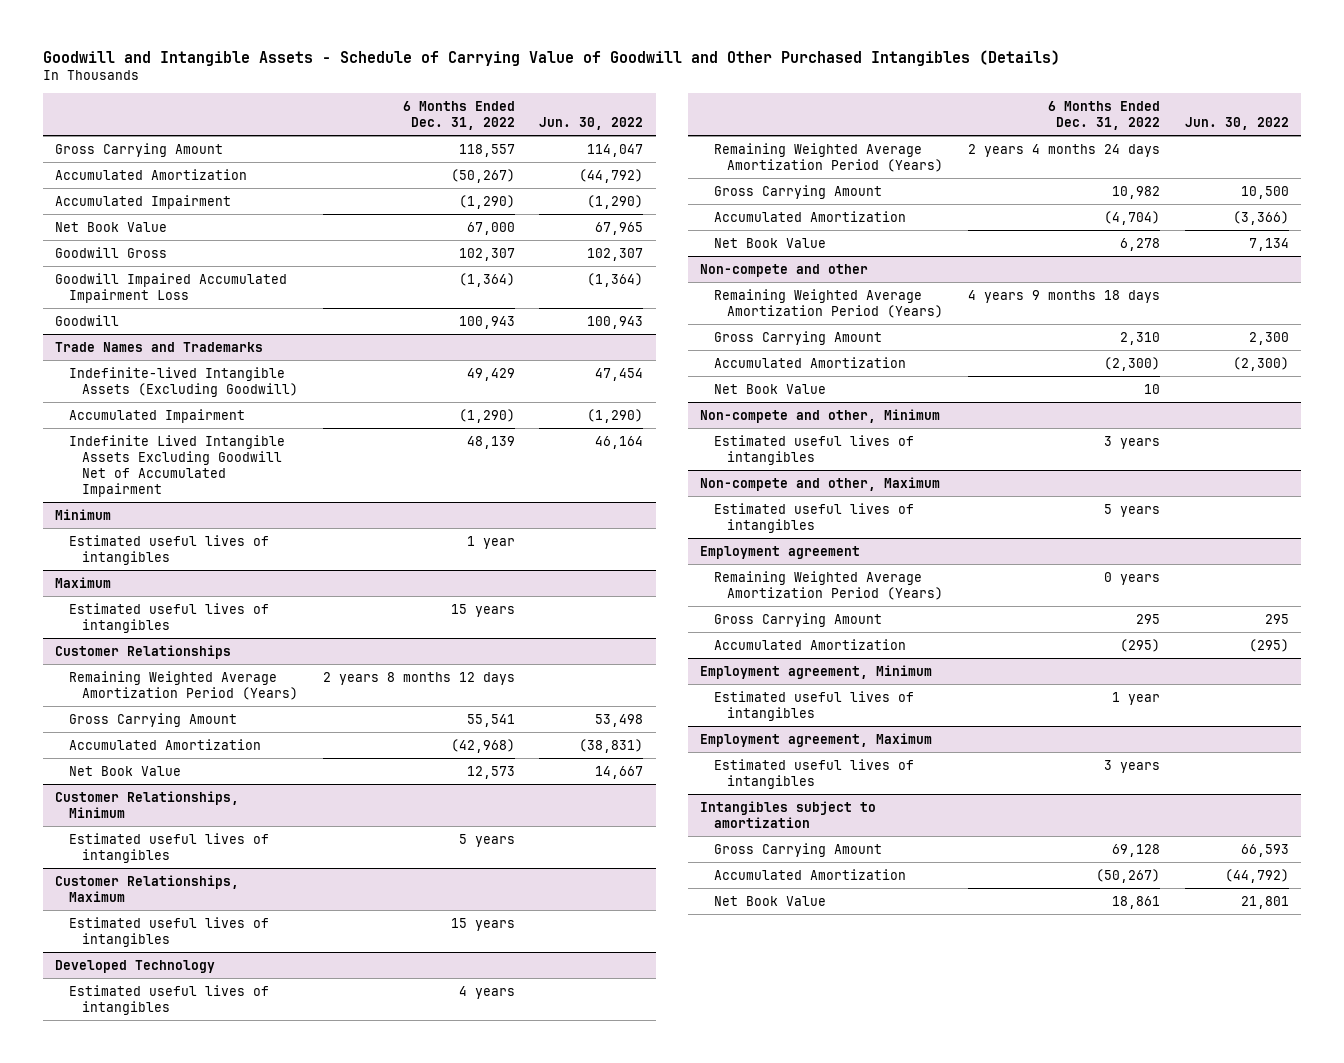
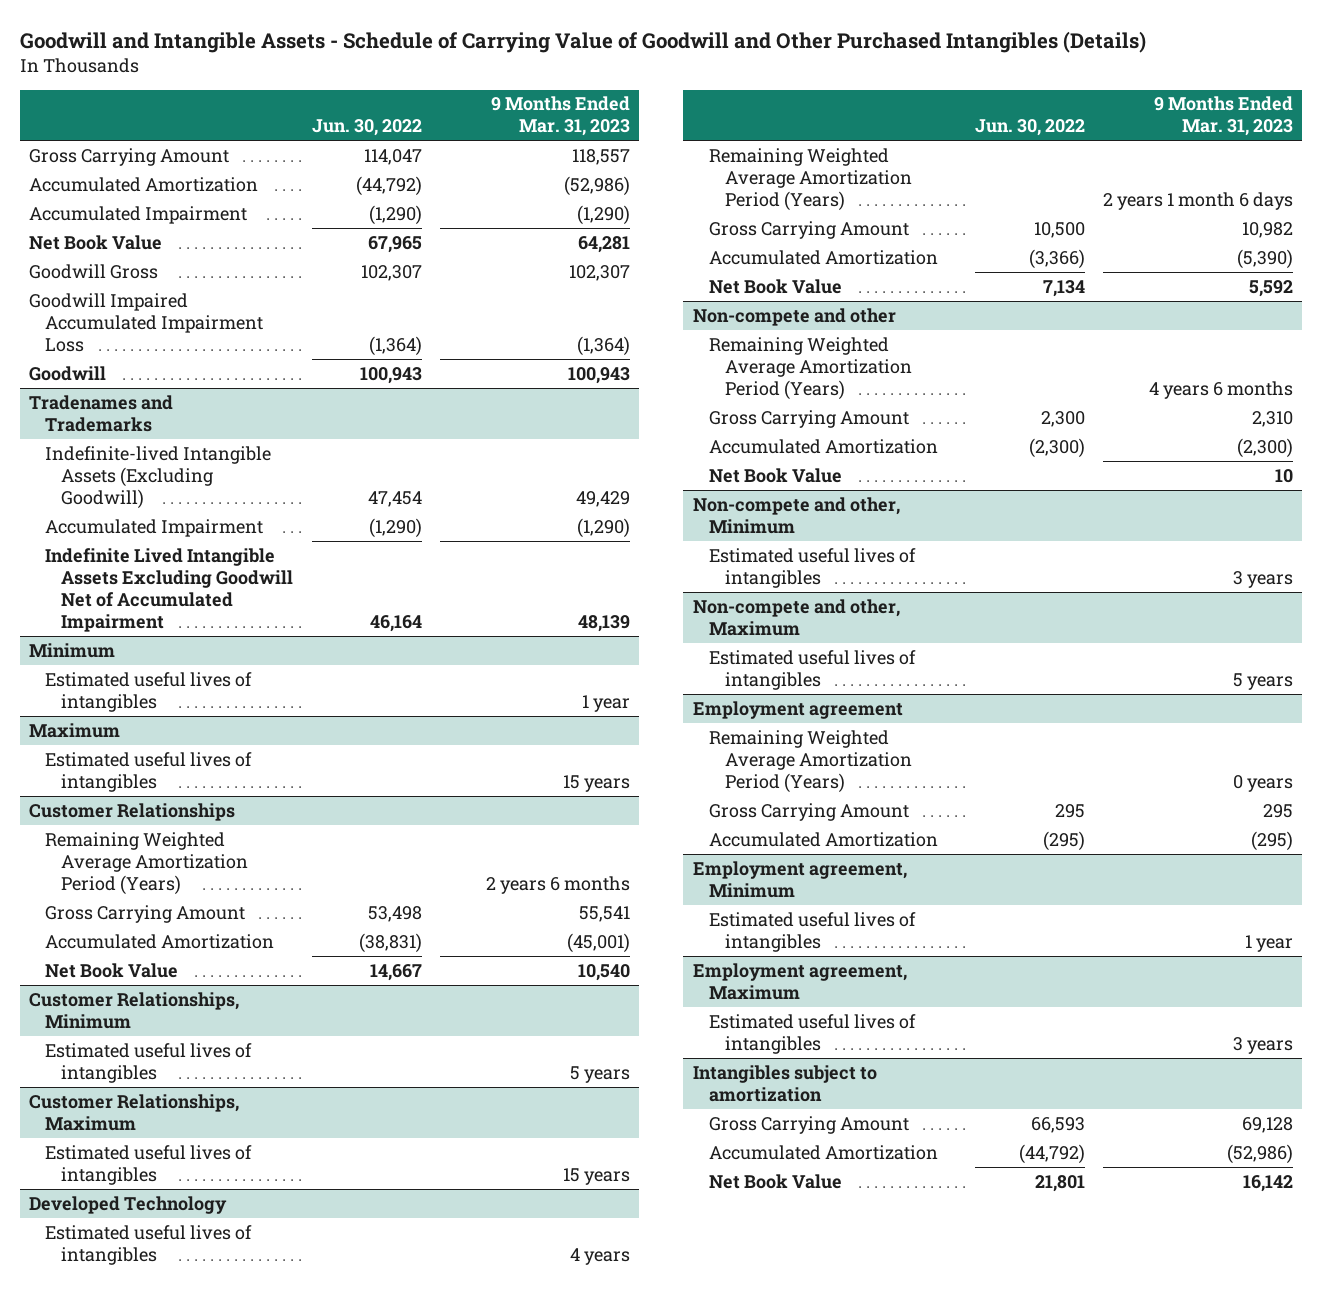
[402,100,515,131] 6 Months Ended Dec. 31, 2022 -> none
none -> [490,96,630,137] 9 Months Ended Mar. 31, 2023
[55,341,264,352] Trade Names and Trademarks -> [29,394,174,432] Tradenames and Trademarks

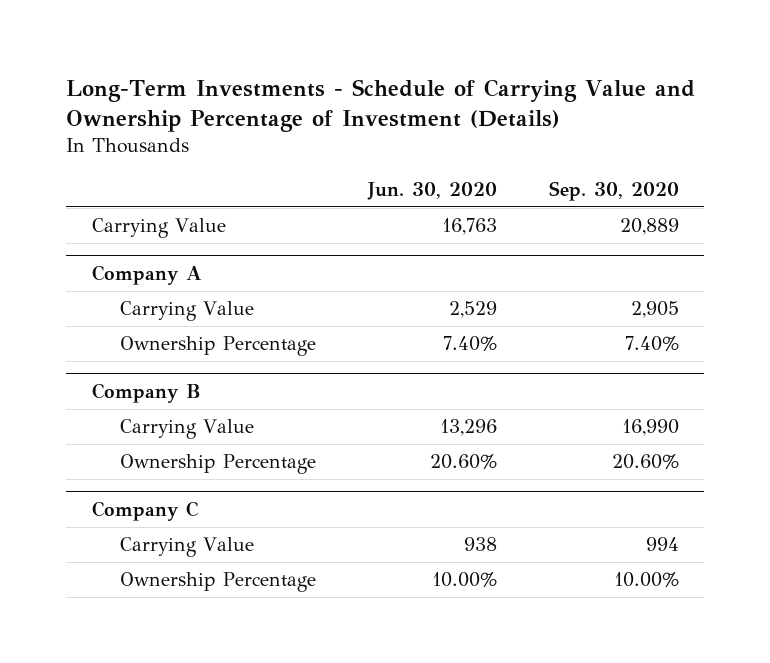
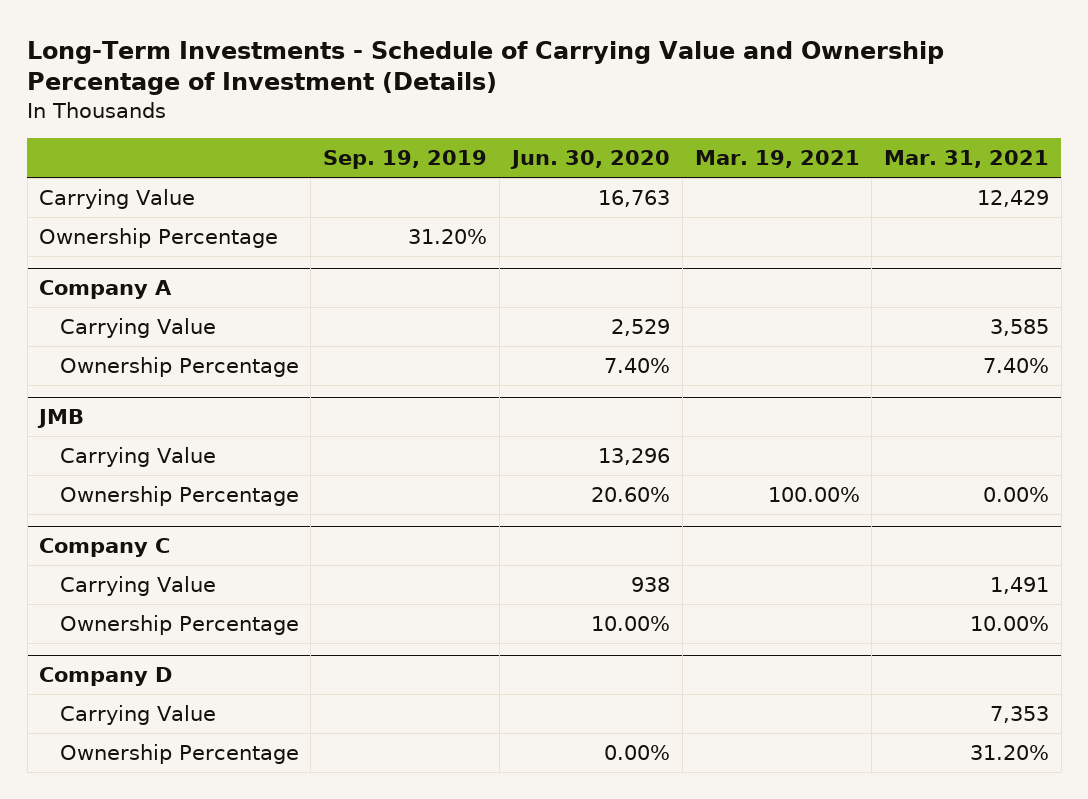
[548,180,679,201] Sep. 30, 2020 -> none
none -> [323,150,488,170] Sep. 19, 2019
none -> [694,150,860,169] Mar. 19, 2021
none -> [884,150,1050,169] Mar. 31, 2021
none -> [39,227,279,248] Ownership Percentage
[91,382,201,403] Company B -> none
none -> [37,409,85,429] JMB
none -> [39,667,173,687] Company D
none -> [59,704,216,725] Carrying Value
none -> [59,743,299,764] Ownership Percentage

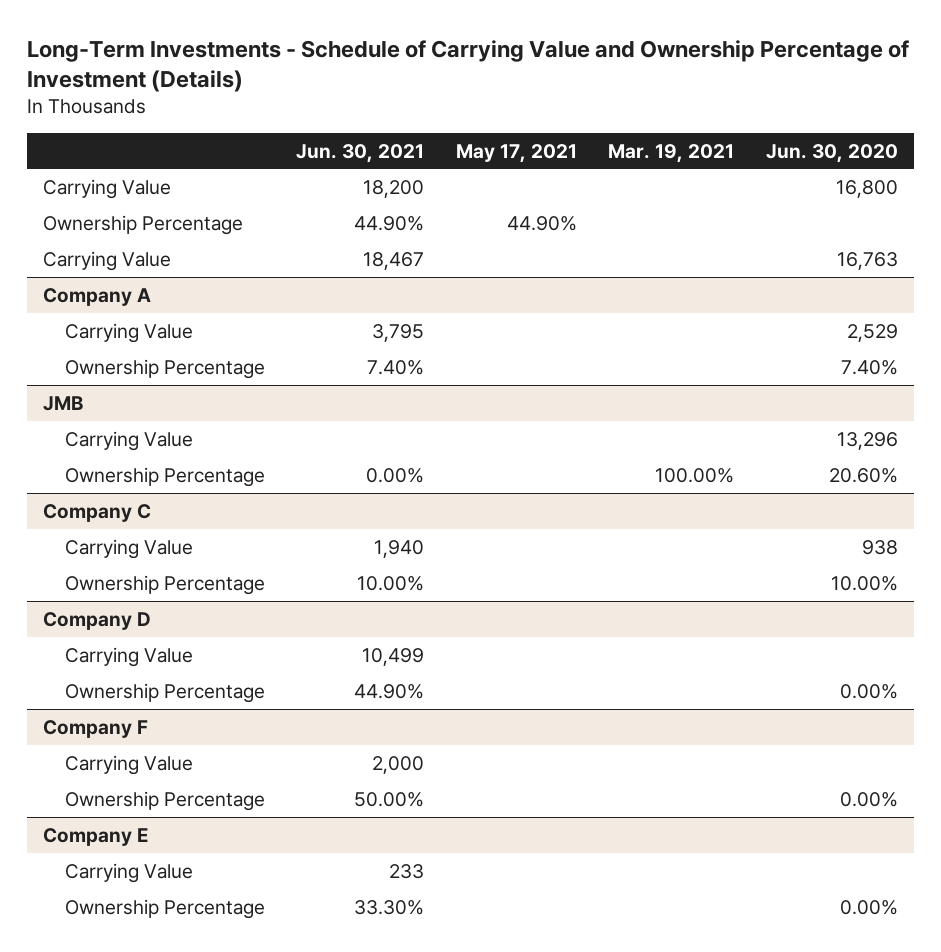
[323,150,488,170] Sep. 19, 2019 -> none
[884,150,1050,169] Mar. 31, 2021 -> none
none -> [296,143,425,163] Jun. 30, 2021
none -> [455,143,577,163] May 17, 2021
none -> [42,178,171,199] Carrying Value
[39,188,196,209] Carrying Value -> [42,250,171,271] Carrying Value
none -> [42,719,148,738] Company F
none -> [64,754,193,775] Carrying Value
none -> [64,790,265,811] Ownership Percentage
none -> [42,827,148,846] Company E
none -> [64,862,193,883] Carrying Value
none -> [64,898,265,919] Ownership Percentage

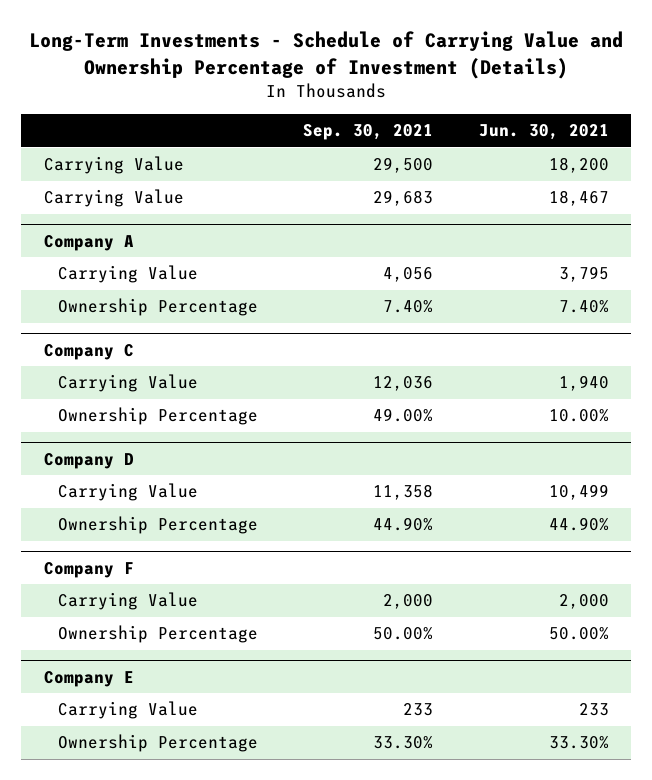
[455,143,577,163] May 17, 2021 -> none
[608,143,735,163] Mar. 19, 2021 -> none
[765,143,898,163] Jun. 30, 2020 -> none
none -> [303,124,434,141] Sep. 30, 2021
[42,214,243,235] Ownership Percentage -> none
[42,395,83,411] JMB -> none
[64,430,193,451] Carrying Value -> none
[64,466,265,487] Ownership Percentage -> none

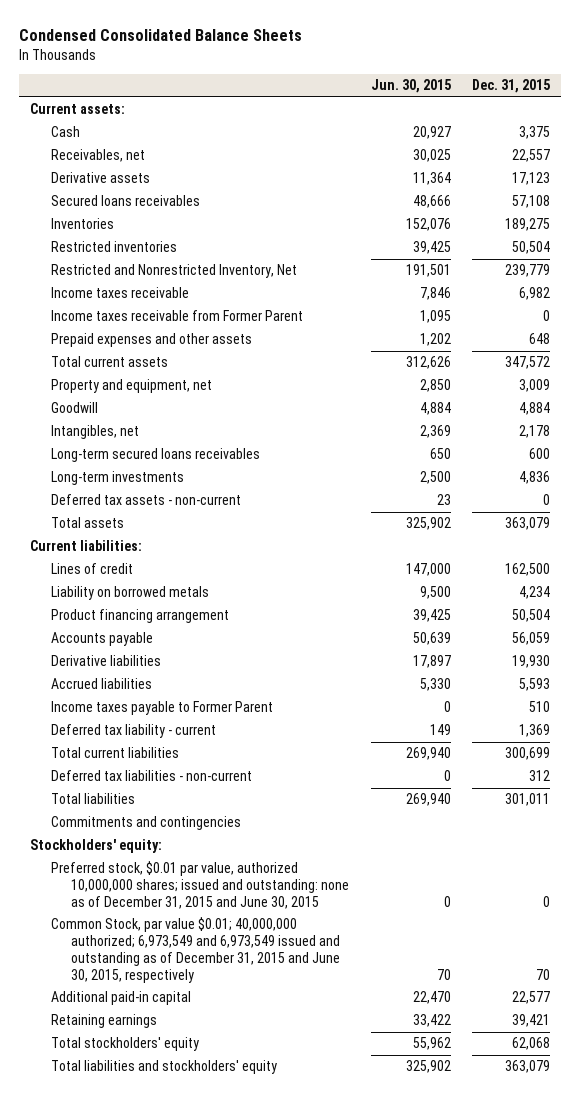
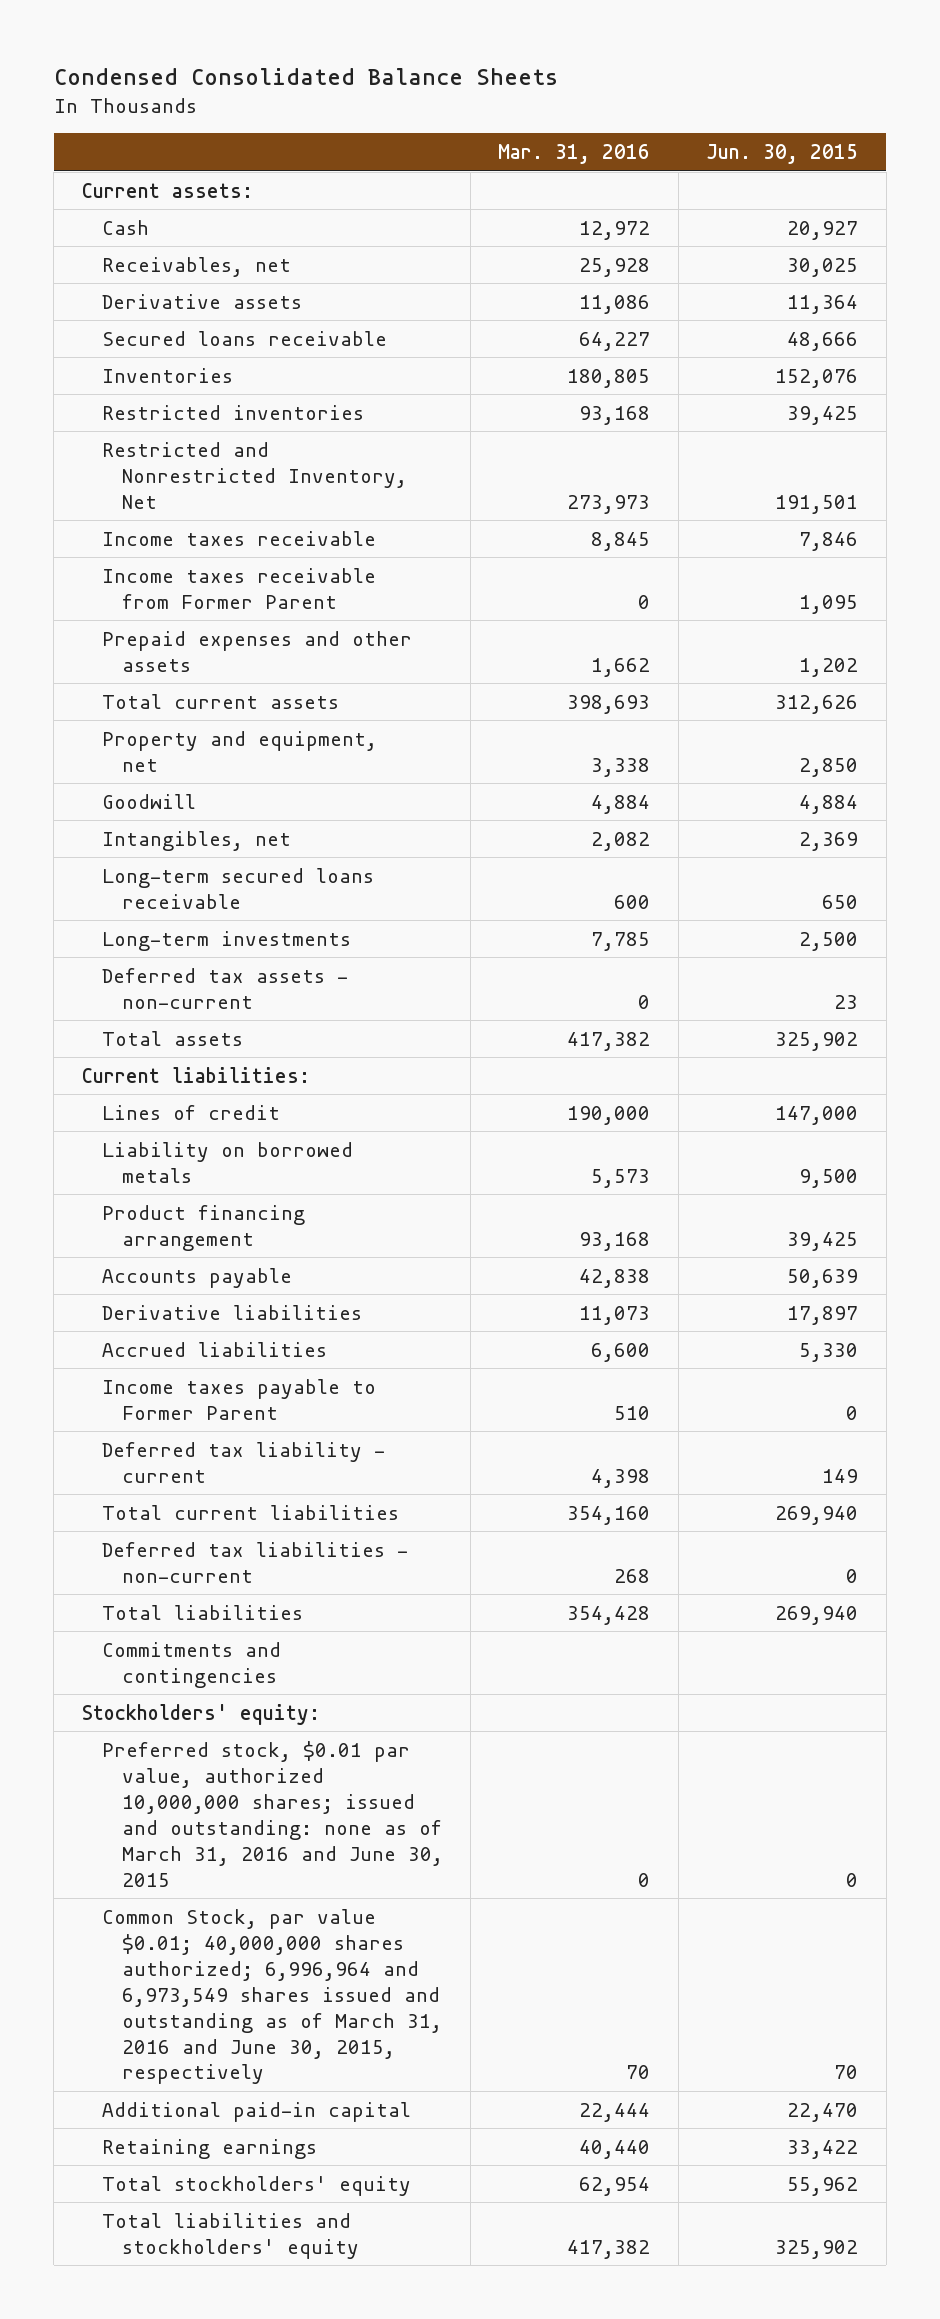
[472,79,551,94] Dec. 31, 2015 -> none
none -> [498,144,651,165] Mar. 31, 2016
[50,195,200,207] Secured loans receivables -> [101,330,387,346] Secured loans receivable
[50,448,260,463] Long-term secured loans receivables -> [101,867,374,909] Long-term secured loans receivable
[50,861,349,910] Preferred stock, $0.01 par value, authorized 10,000,000 shares; issued and outstanding: none as of December 31, 2015 and June 30, 2015 -> [101,1740,443,1887] Preferred stock, $0.01 par value, authorized 10,000,000 shares; issued and outstanding: none as of March 31, 2016 and June 30, 2015
[50,917,340,984] Common Stock, par value $0.01; 40,000,000 authorized; 6,973,549 and 6,973,549 issued and outstanding as of December 31, 2015 and June 30, 2015, respectively -> [101,1908,442,2085] Common Stock, par value $0.01; 40,000,000 shares authorized; 6,996,964 and 6,973,549 shares issued and outstanding as of March 31, 2016 and June 30, 2015, respectively

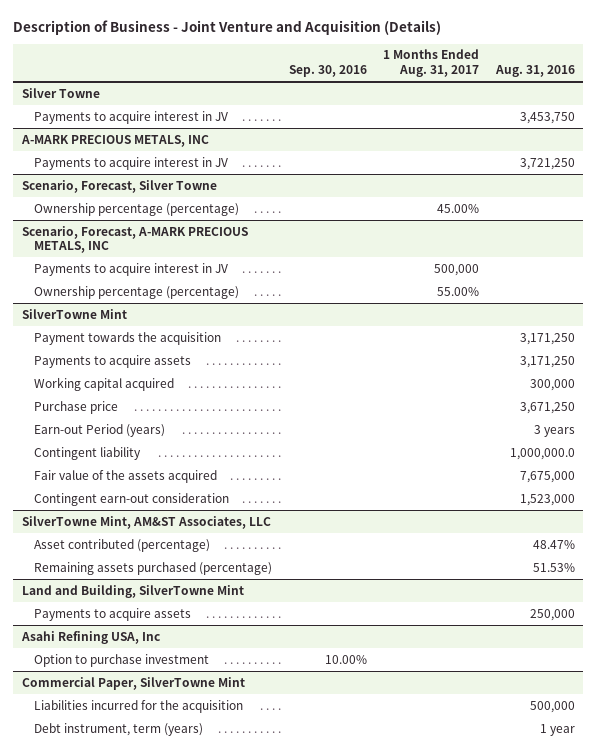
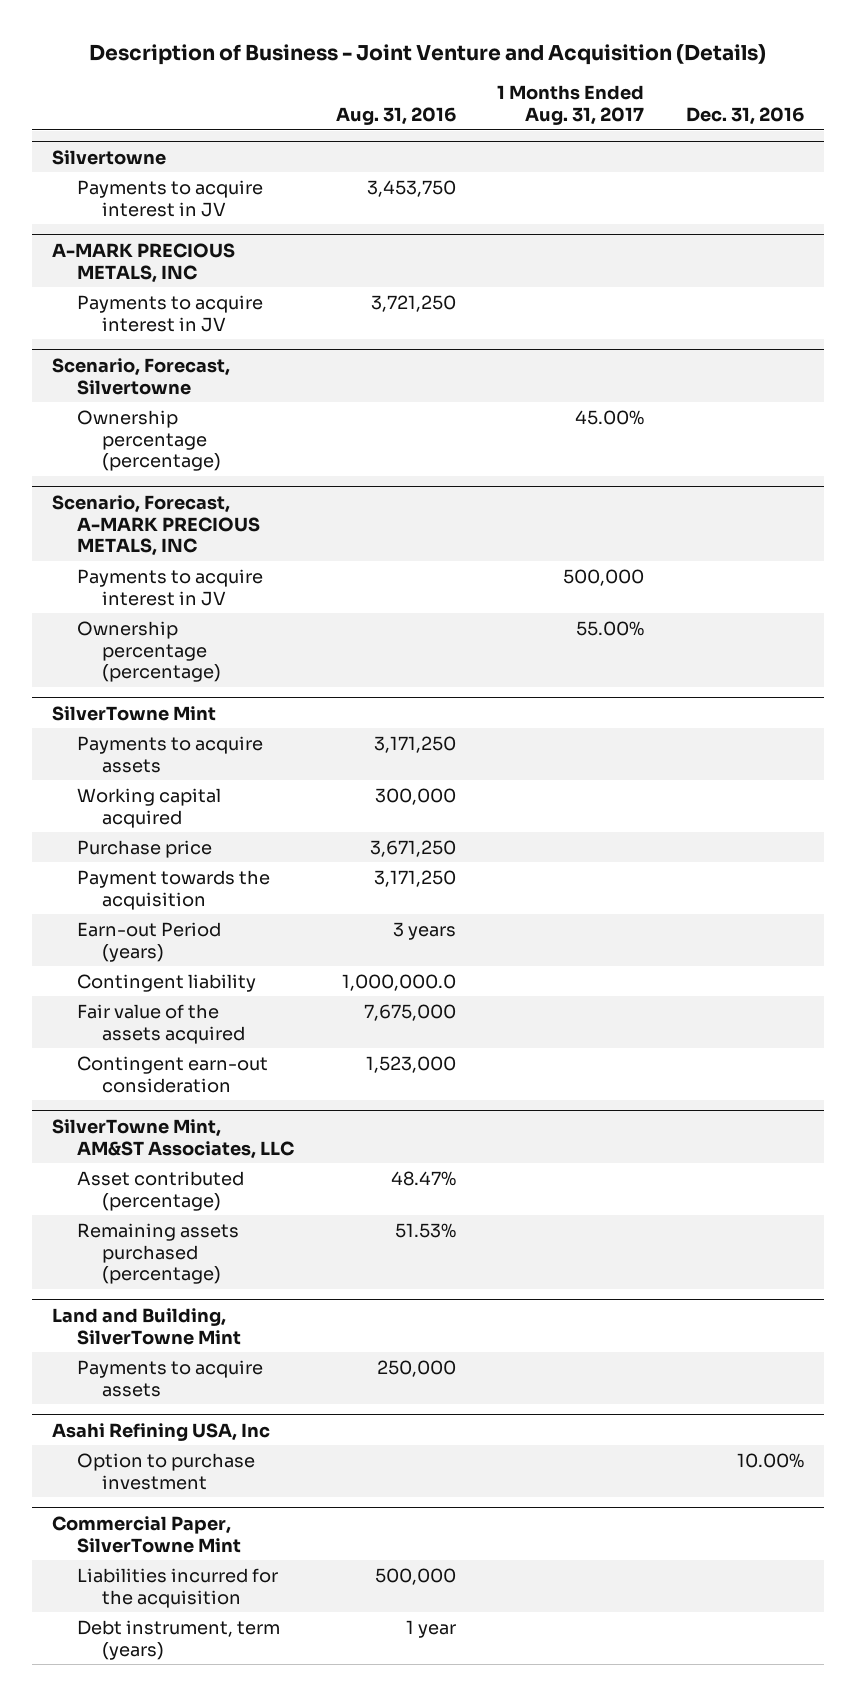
[288,65,367,78] Sep. 30, 2016 -> none
none -> [685,107,804,126] Dec. 31, 2016
[21,87,100,98] Silver Towne -> [52,149,167,165] Silvertowne
[21,179,217,193] Scenario, Forecast, Silver Towne -> none
none -> [52,357,231,395] Scenario, Forecast, Silvertowne
[34,331,222,345] Payment towards the acquisition -> [77,869,271,910] Payment towards the acquisition

